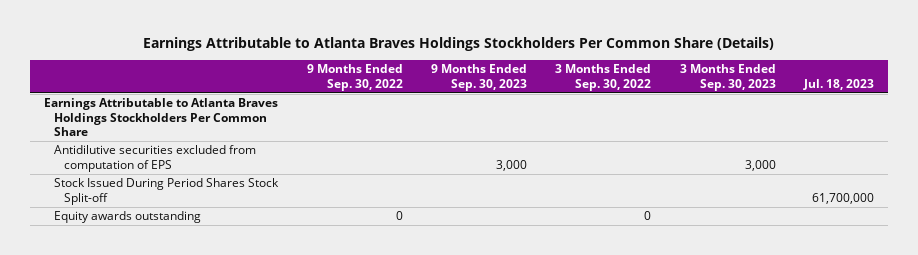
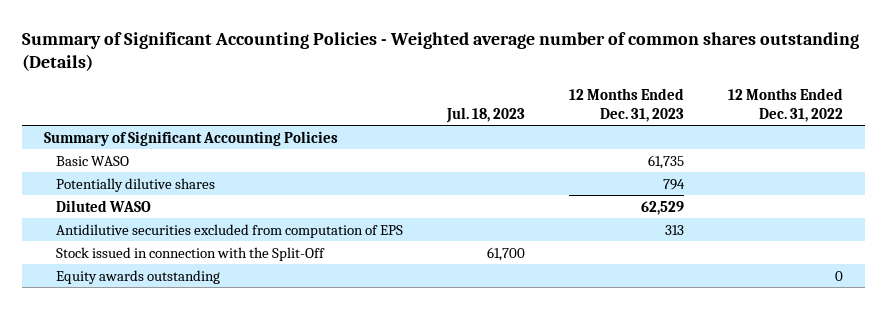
[143,37,775,52] Earnings Attributable to Atlanta Braves Holdings Stockholders Per Common Share (Details) -> [21,32,859,72] Summary of Significant Accounting Policies - Weighted average number of common shares outstanding (Details)
[306,64,403,91] 9 Months Ended Sep. 30, 2022 -> none
[430,64,527,91] 9 Months Ended Sep. 30, 2023 -> none
[555,64,652,91] 3 Months Ended Sep. 30, 2022 -> none
[679,64,776,91] 3 Months Ended Sep. 30, 2023 -> none
none -> [569,88,685,123] 12 Months Ended Dec. 31, 2023
none -> [728,88,844,123] 12 Months Ended Dec. 31, 2022
[44,98,279,137] Earnings Attributable to Atlanta Braves Holdings Stockholders Per Common Share -> none
none -> [43,130,338,146] Summary of Significant Accounting Policies
none -> [56,155,130,166] Basic WASO
none -> [56,177,216,192] Potentially dilutive shares
none -> [56,199,152,212] Diluted WASO
[54,178,280,205] Stock Issued During Period Shares Stock Split-off -> [56,246,326,261] Stock issued in connection with the Split-Off
[811,192,874,204] 61,700,000 -> [487,246,526,261] 61,700

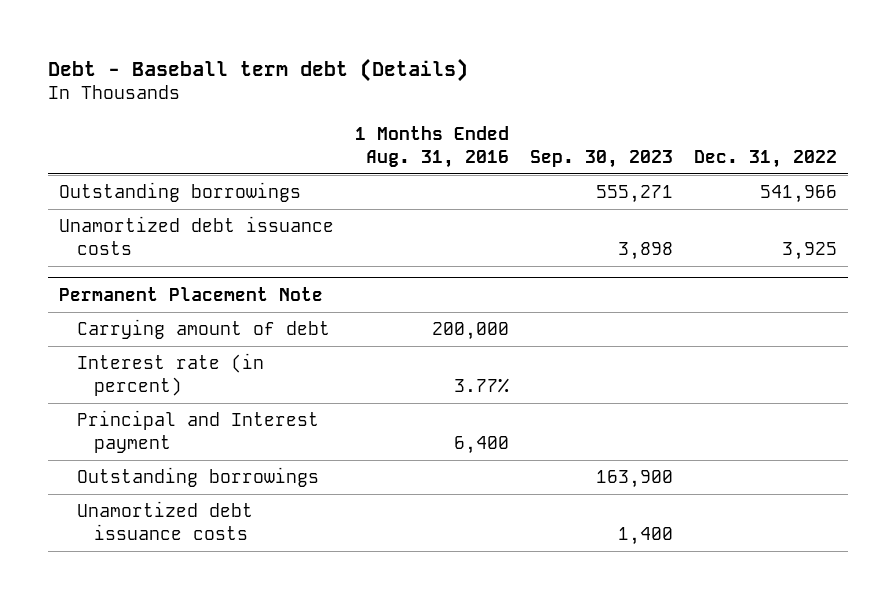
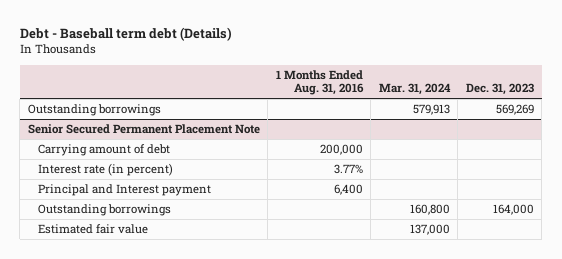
[530,149,674,168] Sep. 30, 2023 -> none
[694,149,838,168] Dec. 31, 2022 -> none
none -> [378,83,451,96] Mar. 31, 2024
none -> [465,83,534,96] Dec. 31, 2023
[59,216,335,255] Unamortized debt issuance costs -> none
[59,286,324,301] Permanent Placement Note -> [27,124,260,135] Senior Secured Permanent Placement Note
[76,501,253,540] Unamortized debt issuance costs -> none
none -> [37,224,148,235] Estimated fair value

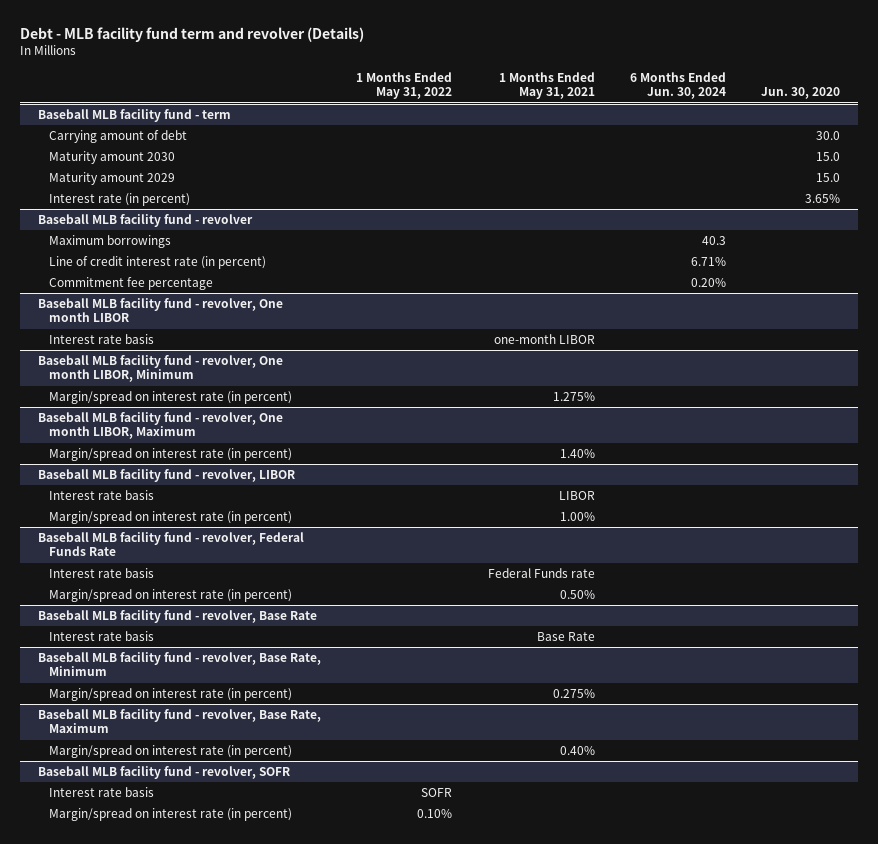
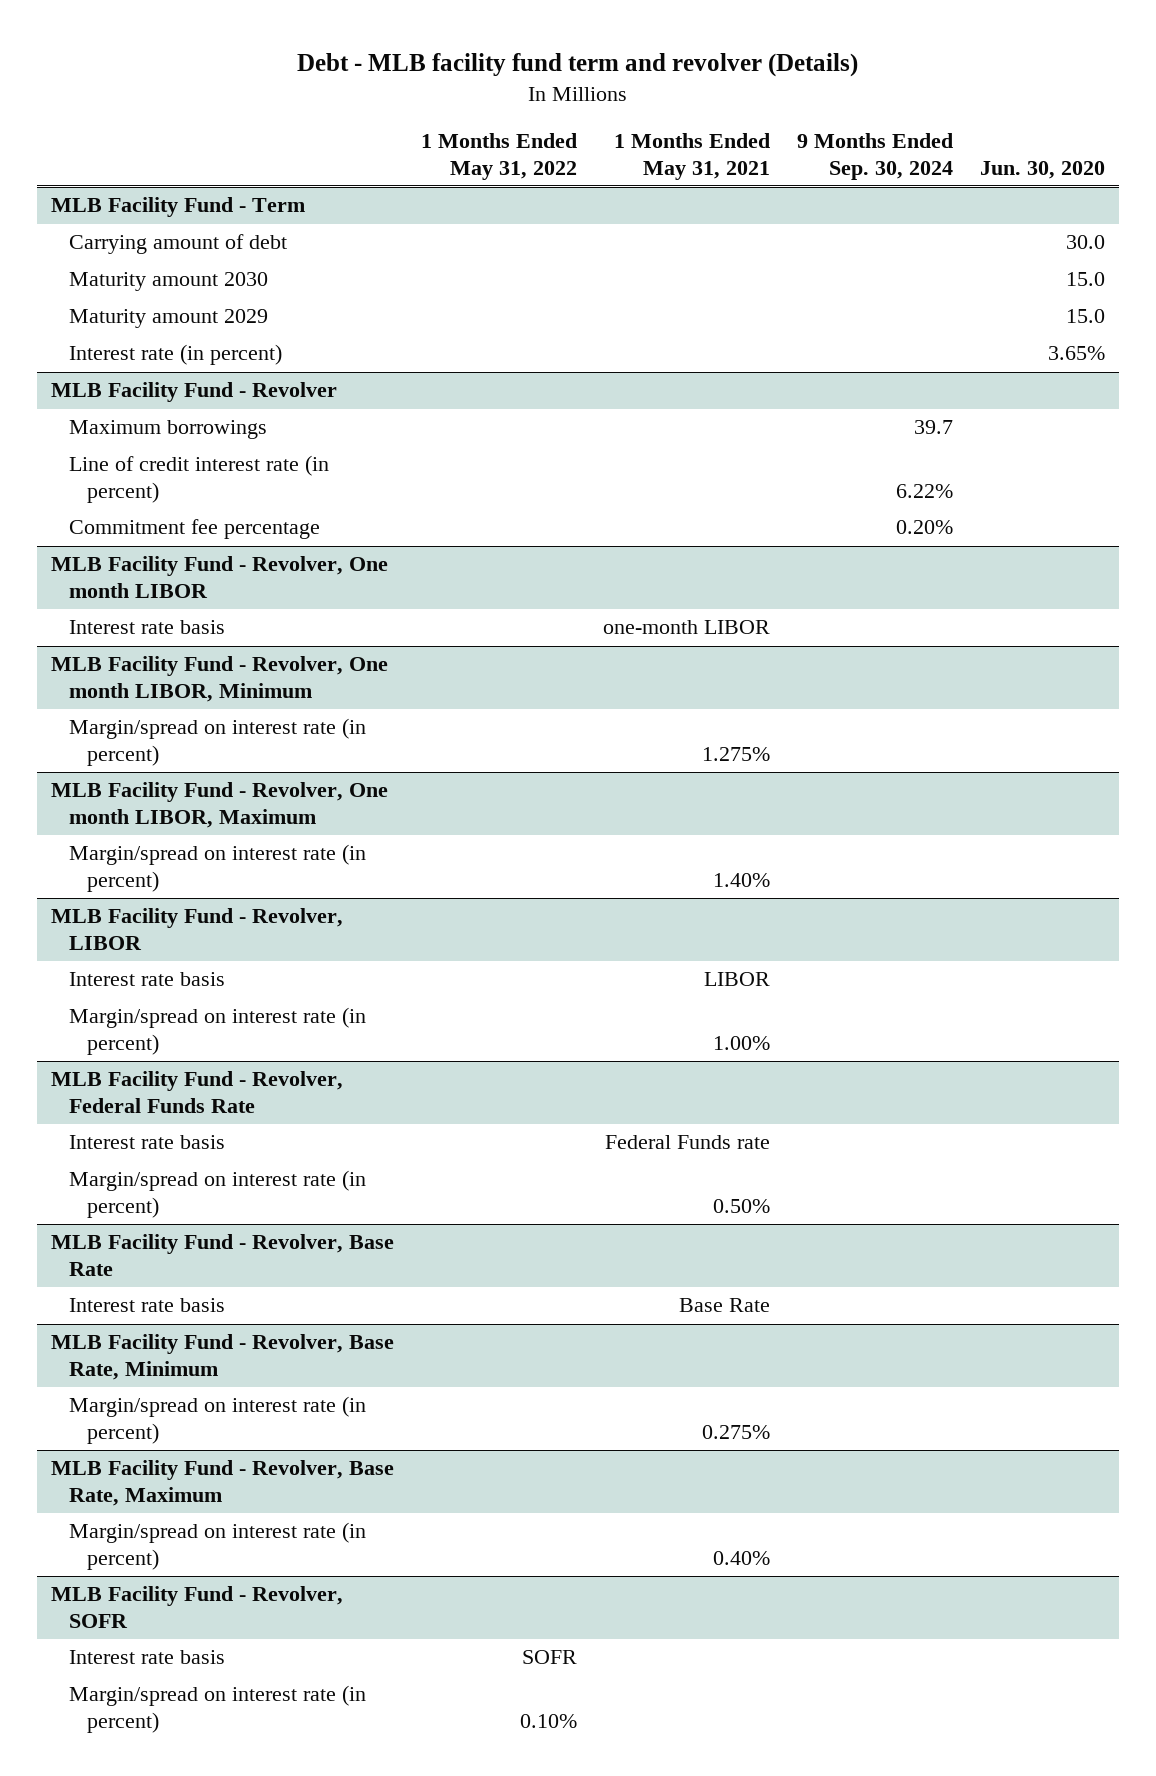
[630,72,727,100] 6 Months Ended Jun. 30, 2024 -> none
none -> [797,133,954,180] 9 Months Ended Sep. 30, 2024
[38,108,232,122] Baseball MLB facility fund - term -> [50,197,305,218] MLB Facility Fund - Term
[38,213,254,227] Baseball MLB facility fund - revolver -> [50,382,337,403] MLB Facility Fund - Revolver
[38,297,284,323] Baseball MLB facility fund - revolver, One month LIBOR -> [50,556,388,599] MLB Facility Fund - Revolver, One month LIBOR
[38,354,284,383] Baseball MLB facility fund - revolver, One month LIBOR, Minimum -> [50,656,388,703] MLB Facility Fund - Revolver, One month LIBOR, Minimum
[38,411,284,440] Baseball MLB facility fund - revolver, One month LIBOR, Maximum -> [50,782,388,829] MLB Facility Fund - Revolver, One month LIBOR, Maximum
[38,468,296,482] Baseball MLB facility fund - revolver, LIBOR -> [50,908,343,951] MLB Facility Fund - Revolver, LIBOR
[38,531,305,557] Baseball MLB facility fund - revolver, Federal Funds Rate -> [50,1071,343,1114] MLB Facility Fund - Revolver, Federal Funds Rate
[38,609,318,623] Baseball MLB facility fund - revolver, Base Rate -> [50,1234,394,1277] MLB Facility Fund - Revolver, Base Rate
[38,651,322,677] Baseball MLB facility fund - revolver, Base Rate, Minimum -> [50,1334,394,1381] MLB Facility Fund - Revolver, Base Rate, Minimum
[38,708,322,734] Baseball MLB facility fund - revolver, Base Rate, Maximum -> [50,1460,394,1507] MLB Facility Fund - Revolver, Base Rate, Maximum
[38,765,291,779] Baseball MLB facility fund - revolver, SOFR -> [50,1586,343,1629] MLB Facility Fund - Revolver, SOFR

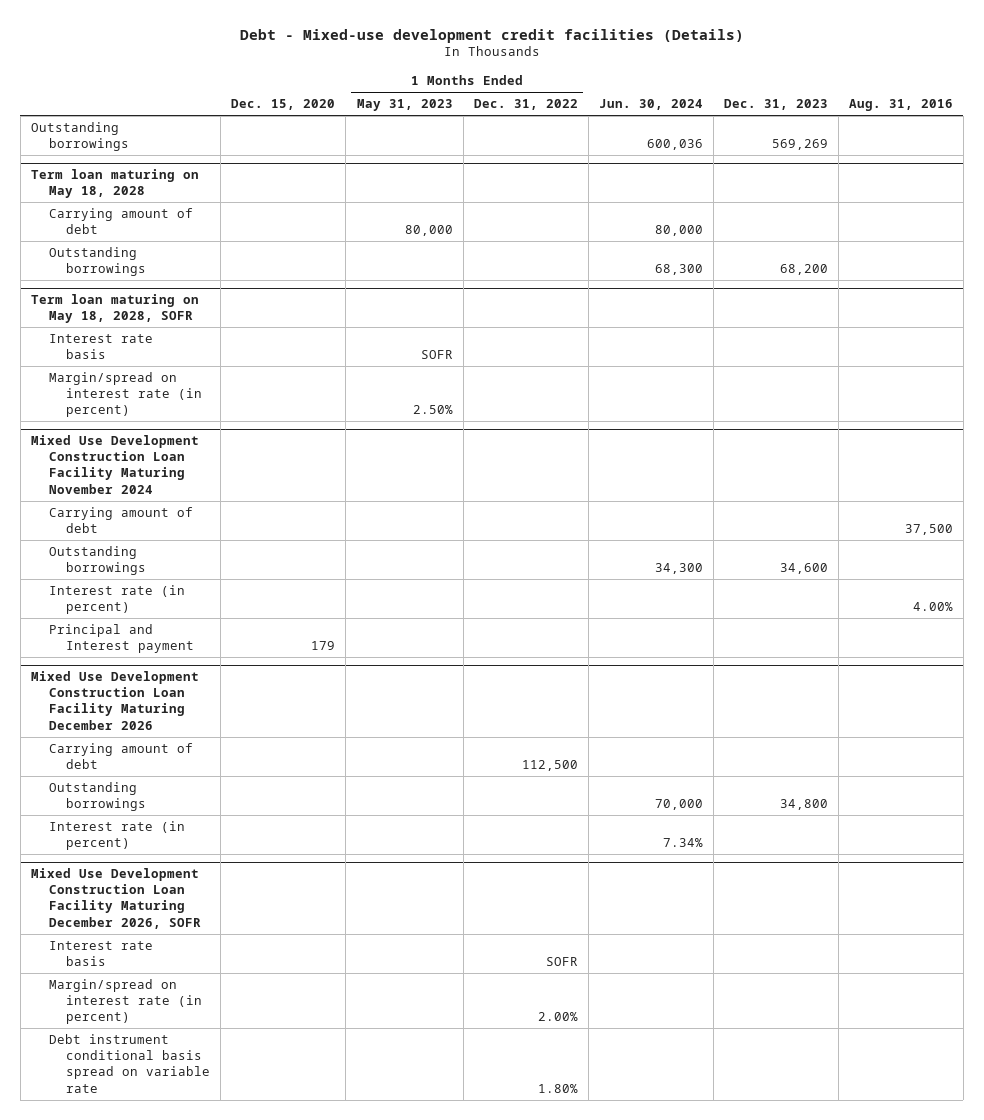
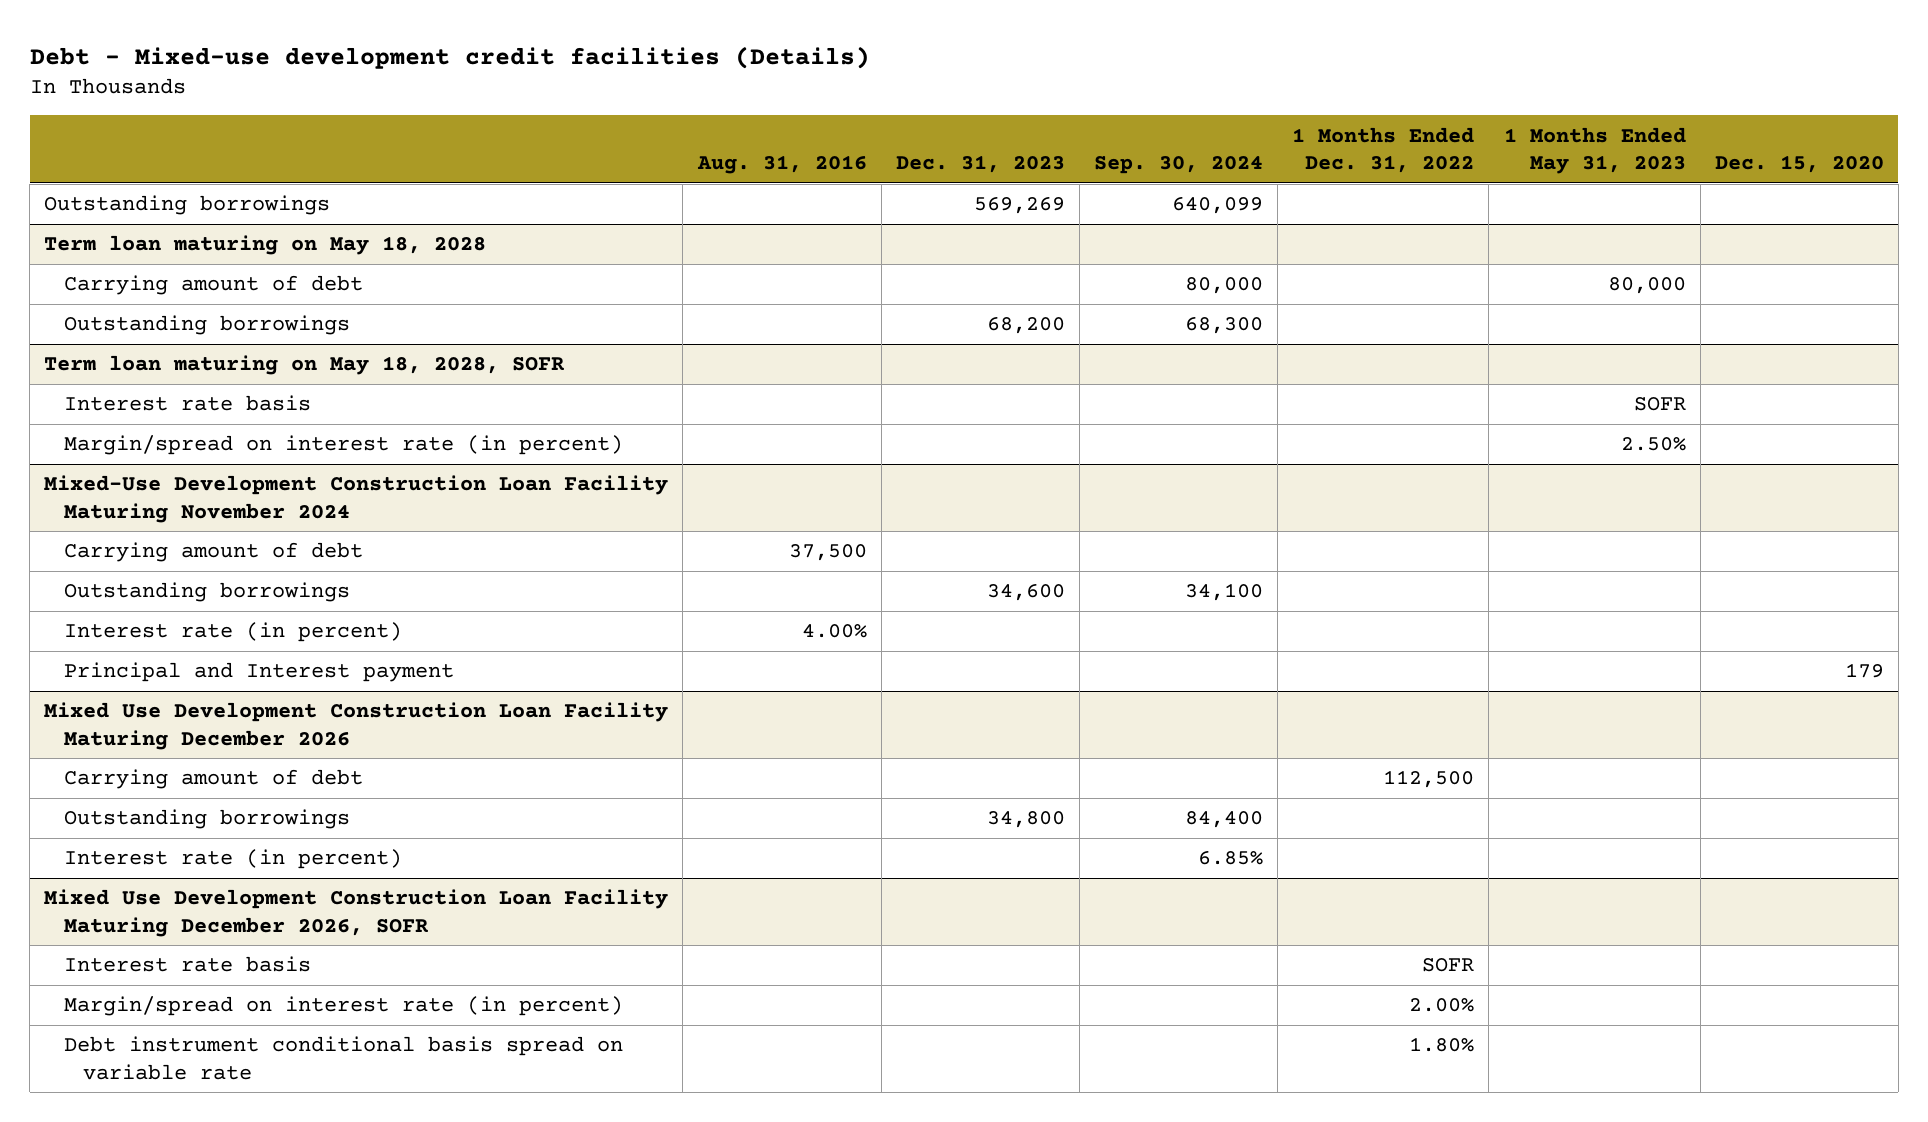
[598,99,703,111] Jun. 30, 2024 -> none
none -> [1094,155,1264,174] Sep. 30, 2024
[30,435,199,494] Mixed Use Development Construction Loan Facility Maturing November 2024 -> [44,475,669,523] Mixed-Use Development Construction Loan Facility Maturing November 2024

